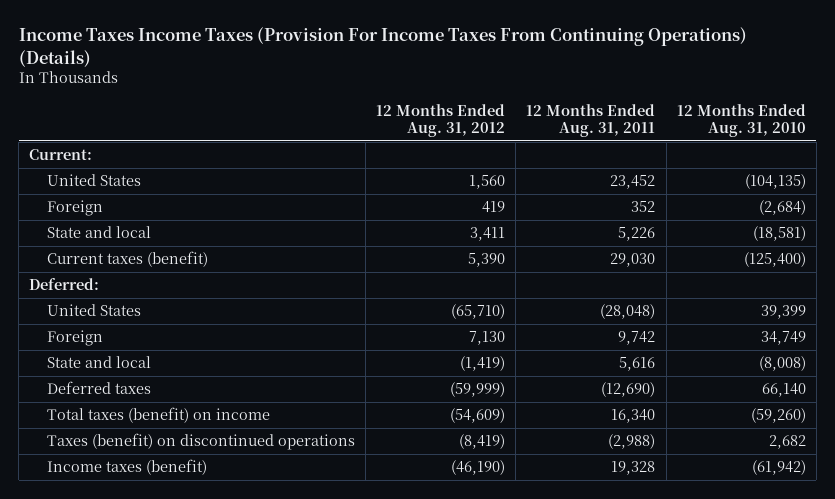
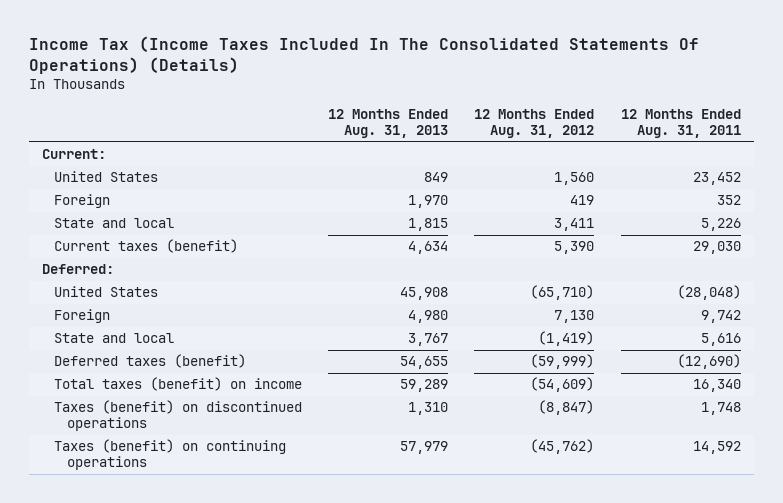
[18,27,747,67] Income Taxes Income Taxes (Provision For Income Taxes From Continuing Operations) (Details) -> [29,36,700,75] Income Tax (Income Taxes Included In The Consolidated Statements Of Operations) (Details)
[676,103,806,138] 12 Months Ended Aug. 31, 2010 -> none
none -> [328,109,449,139] 12 Months Ended Aug. 31, 2013
[47,381,152,395] Deferred taxes -> [54,354,247,369] Deferred taxes (benefit)
[459,434,506,450] (8,419) -> [538,400,595,416] (8,847)
[608,434,656,450] (2,988) -> [700,402,741,416] 1,748
[47,459,208,476] Income taxes (benefit) -> [54,439,287,471] Taxes (benefit) on continuing operations
[451,460,506,476] (46,190) -> [530,439,595,455] (45,762)
[611,461,656,476] 19,328 -> [692,441,741,455] 14,592

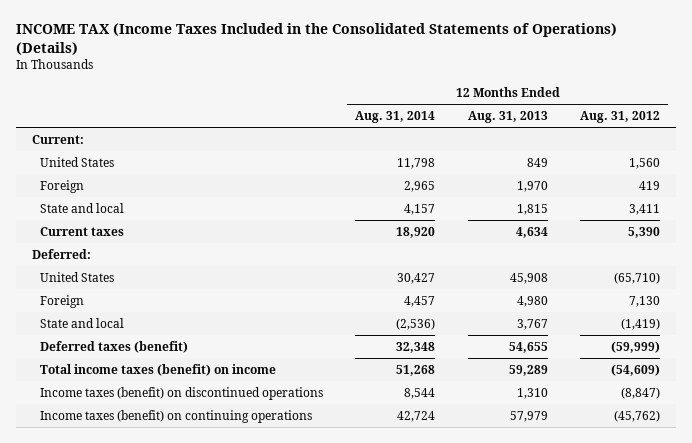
[29,36,700,75] Income Tax (Income Taxes Included In The Consolidated Statements Of Operations) (Details) -> [15,23,617,56] INCOME TAX (Income Taxes Included in the Consolidated Statements of Operations) (Details)
[620,109,741,139] 12 Months Ended Aug. 31, 2011 -> none
none -> [355,111,436,124] Aug. 31, 2014
[54,239,239,254] Current taxes (benefit) -> [40,226,125,236] Current taxes
[54,377,303,392] Total taxes (benefit) on income -> [40,363,277,376] Total income taxes (benefit) on income
[54,400,303,432] Taxes (benefit) on discontinued operations -> [40,386,324,400] Income taxes (benefit) on discontinued operations
[54,439,287,471] Taxes (benefit) on continuing operations -> [40,409,313,423] Income taxes (benefit) on continuing operations

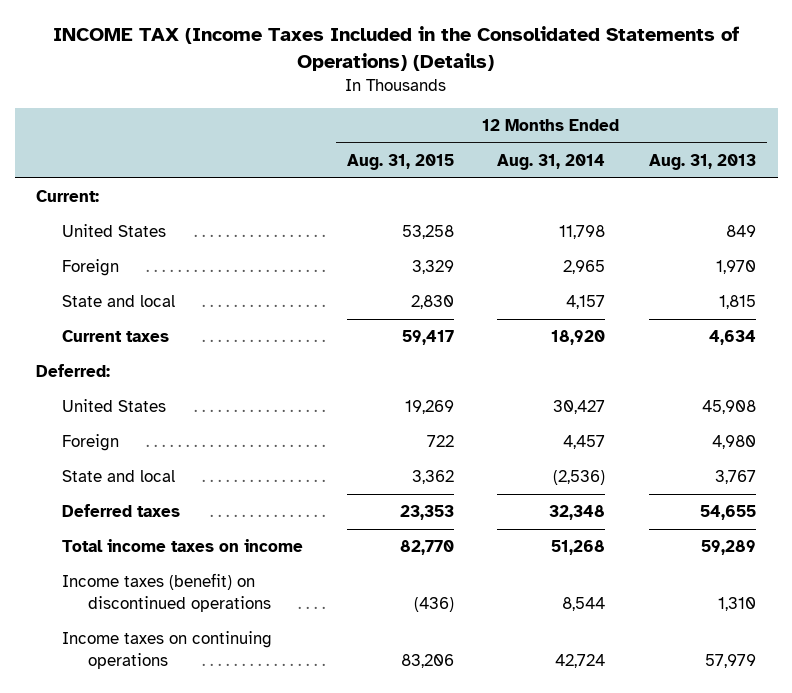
[579,111,660,124] Aug. 31, 2012 -> none
none -> [346,153,454,170] Aug. 31, 2015
[40,340,189,353] Deferred taxes (benefit) -> [62,504,181,518] Deferred taxes
[40,363,277,376] Total income taxes (benefit) on income -> [62,539,304,553] Total income taxes on income
[40,409,313,423] Income taxes (benefit) on continuing operations -> [62,631,273,670] Income taxes on continuing operations

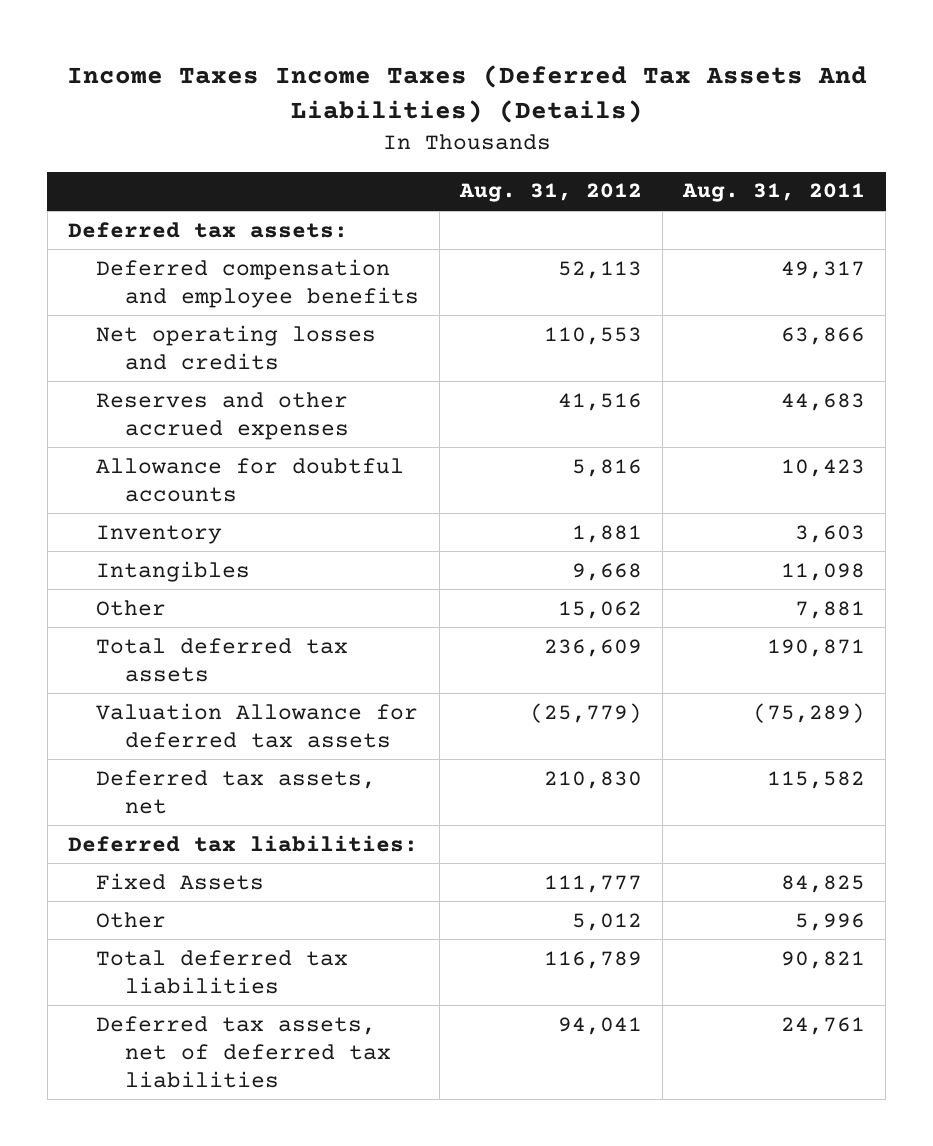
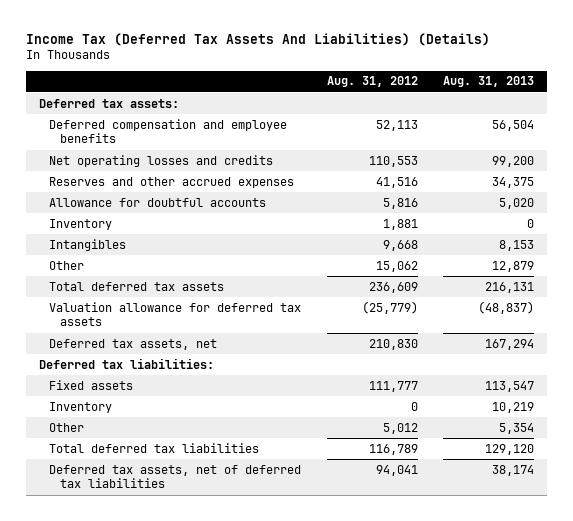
[66,64,867,124] Income Taxes Income Taxes (Deferred Tax Assets And Liabilities) (Details) -> [25,32,490,46] Income Tax (Deferred Tax Assets And Liabilities) (Details)
[682,183,866,203] Aug. 31, 2011 -> none
none -> [443,76,535,88] Aug. 31, 2013
[96,702,419,748] Valuation Allowance for deferred tax assets -> [49,301,302,327] Valuation allowance for deferred tax assets
[96,872,265,890] Fixed Assets -> [49,379,134,390] Fixed assets
none -> [49,401,113,413] Inventory

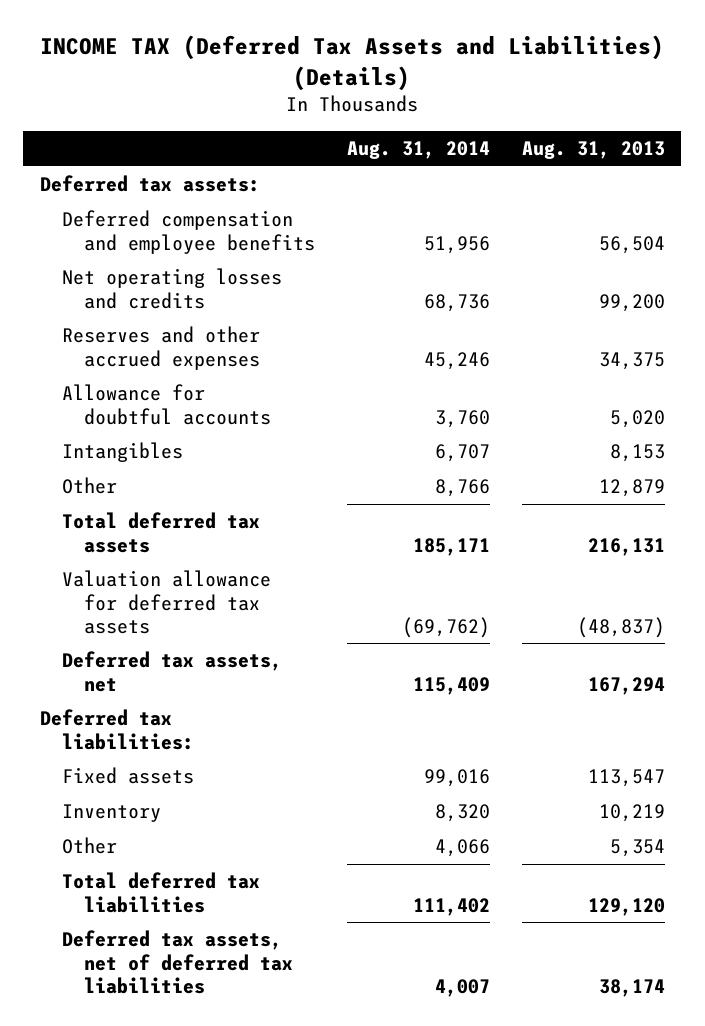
[25,32,490,46] Income Tax (Deferred Tax Assets And Liabilities) (Details) -> [40,34,665,91] INCOME TAX (Deferred Tax Assets and Liabilities) (Details)
[326,76,418,88] Aug. 31, 2012 -> none
none -> [346,141,490,160] Aug. 31, 2014
[49,218,113,230] Inventory -> none

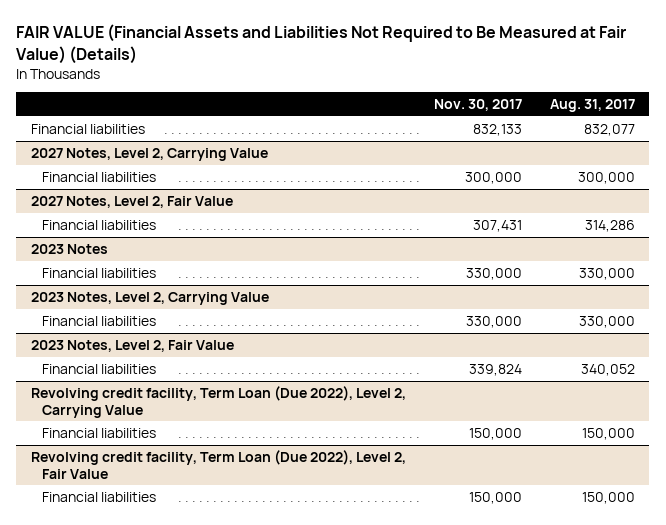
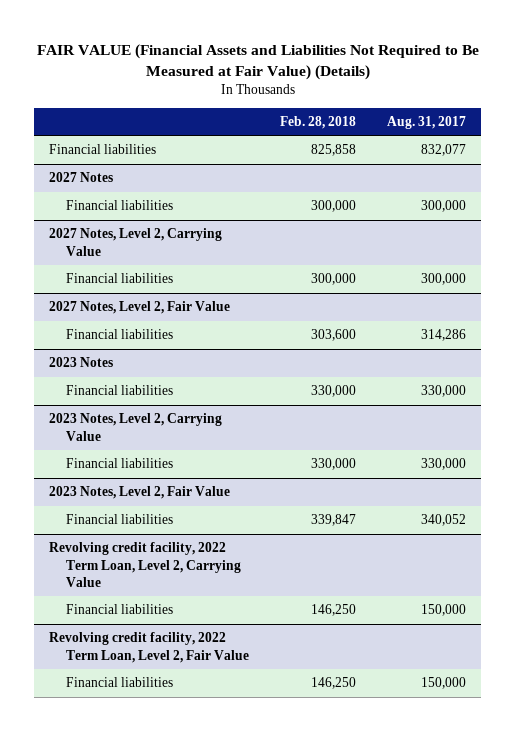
[433,99,522,112] Nov. 30, 2017 -> none
none -> [280,115,357,129] Feb. 28, 2018
none -> [49,172,114,183] 2027 Notes
none -> [66,200,174,211] Financial liabilities
[30,385,406,418] Revolving credit facility, Term Loan (Due 2022), Level 2, Carrying Value -> [49,542,242,588] Revolving credit facility, 2022 Term Loan, Level 2, Carrying Value
[30,449,406,479] Revolving credit facility, Term Loan (Due 2022), Level 2, Fair Value -> [49,632,250,663] Revolving credit facility, 2022 Term Loan, Level 2, Fair Value

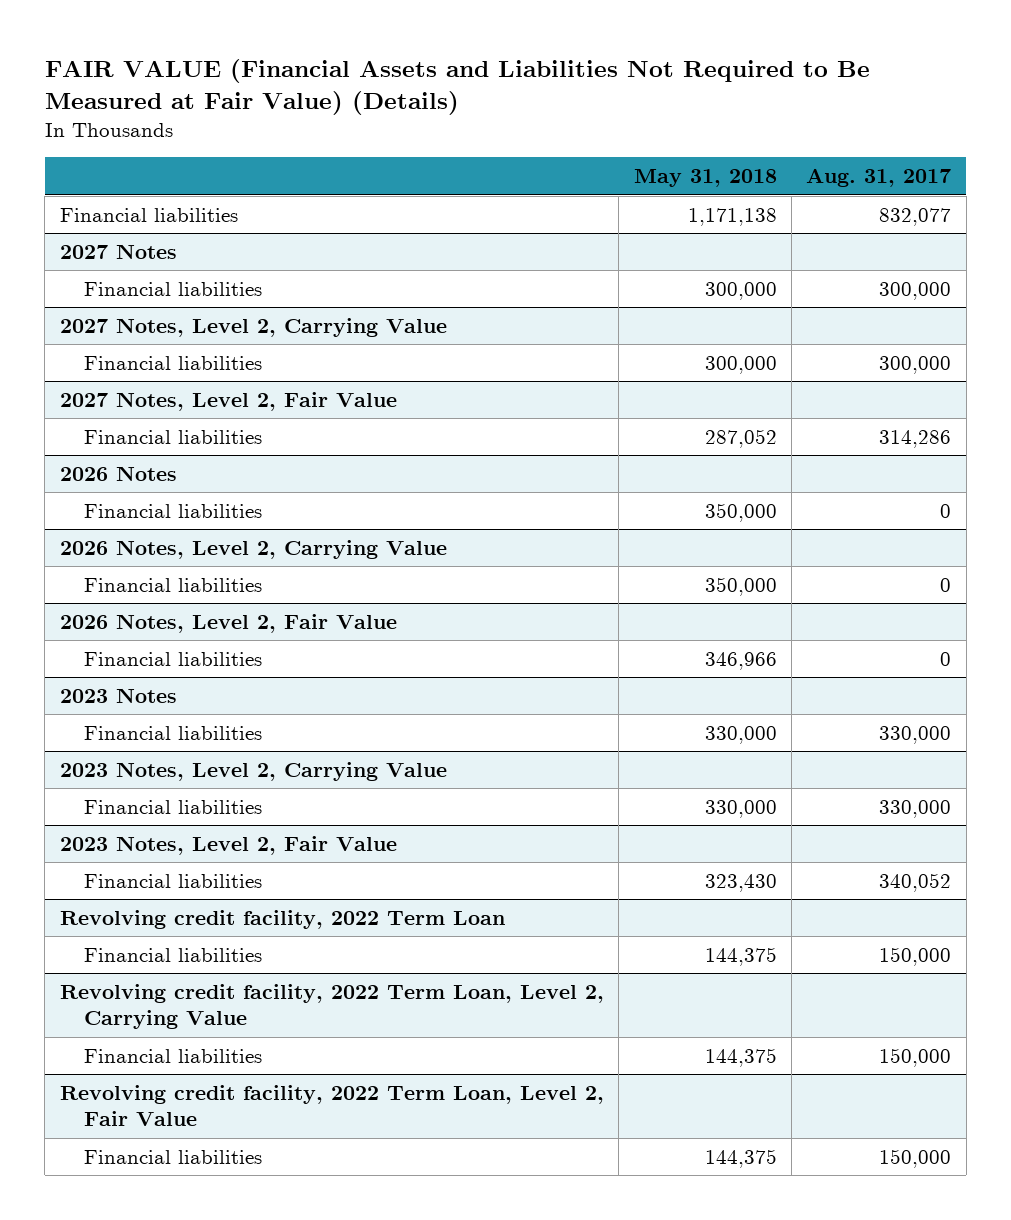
[280,115,357,129] Feb. 28, 2018 -> none
none -> [633,169,777,188] May 31, 2018
none -> [59,465,177,481] 2026 Notes
none -> [83,503,262,518] Financial liabilities
none -> [59,539,447,559] 2026 Notes, Level 2, Carrying Value
none -> [83,577,262,592] Financial liabilities
none -> [59,613,397,633] 2026 Notes, Level 2, Fair Value
none -> [83,651,262,666] Financial liabilities
none -> [59,909,505,929] Revolving credit facility, 2022 Term Loan
none -> [83,947,262,962] Financial liabilities

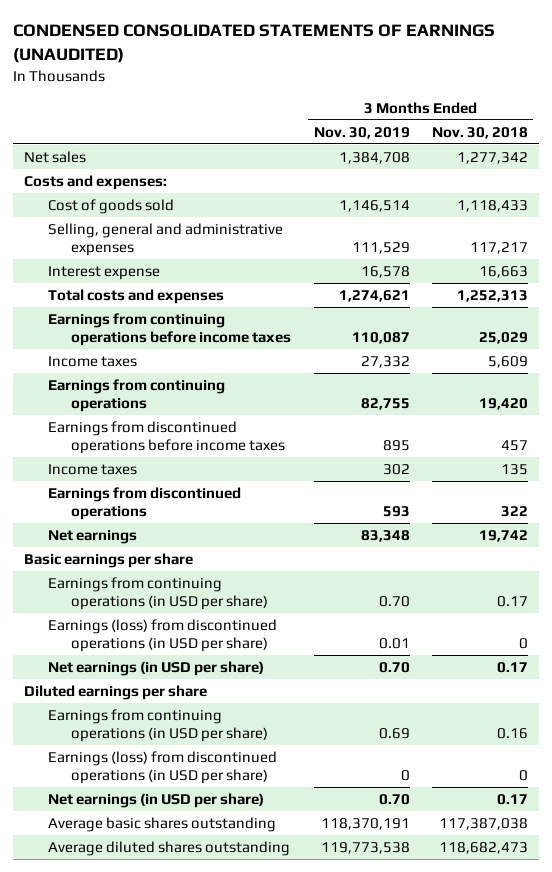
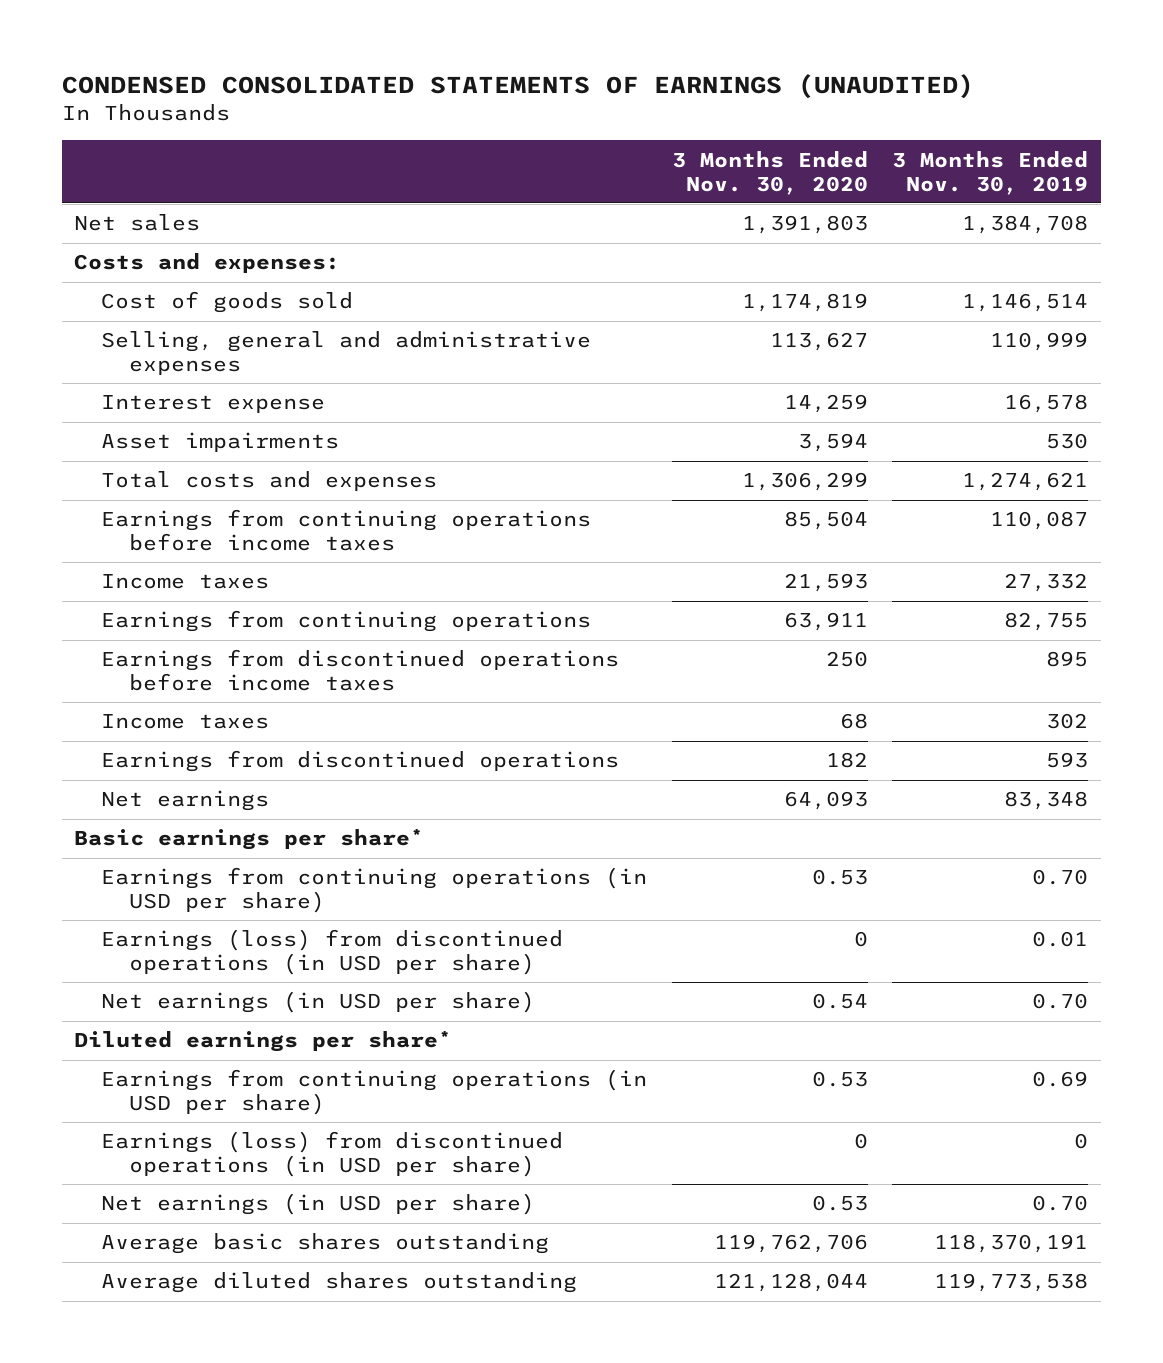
[431,126,528,139] Nov. 30, 2018 -> none
none -> [671,150,868,195] 3 Months Ended Nov. 30, 2020
[351,242,410,255] 111,529 -> [990,332,1089,352] 110,999
none -> [101,432,340,453] Asset impairments
[23,552,193,568] Basic earnings per share -> [74,829,425,851] Basic earnings per share*
[23,684,207,700] Diluted earnings per share -> [74,1031,453,1053] Diluted earnings per share*

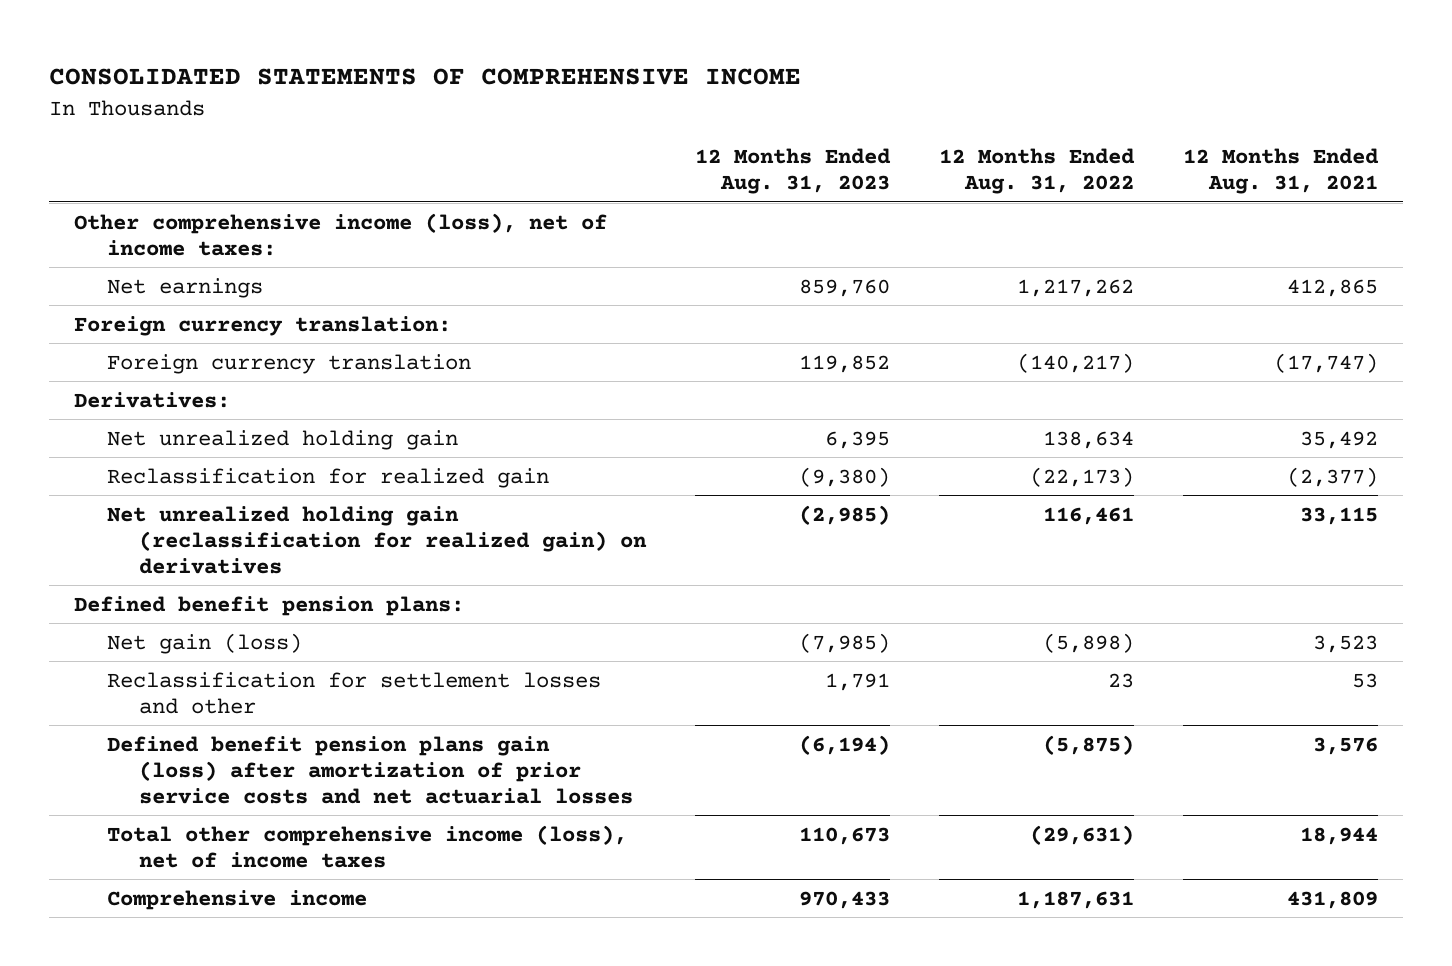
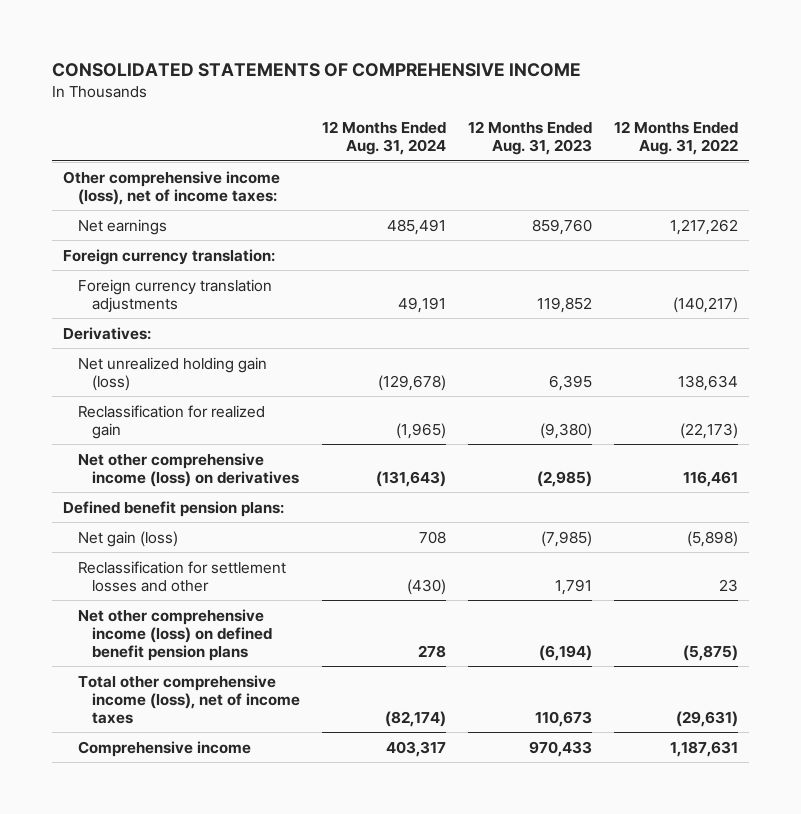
[1183,148,1380,195] 12 Months Ended Aug. 31, 2021 -> none
none -> [322,121,447,156] 12 Months Ended Aug. 31, 2024
[106,353,471,374] Foreign currency translation -> [77,278,272,313] Foreign currency translation adjustments
[106,429,458,450] Net unrealized holding gain -> [77,356,267,391] Net unrealized holding gain (loss)
[106,505,648,574] Net unrealized holding gain (reclassification for realized gain) on derivatives -> [77,452,300,487] Net other comprehensive income (loss) on derivatives
[106,735,634,804] Defined benefit pension plans gain (loss) after amortization of prior service costs and net actuarial losses -> [77,608,273,661] Net other comprehensive income (loss) on defined benefit pension plans

